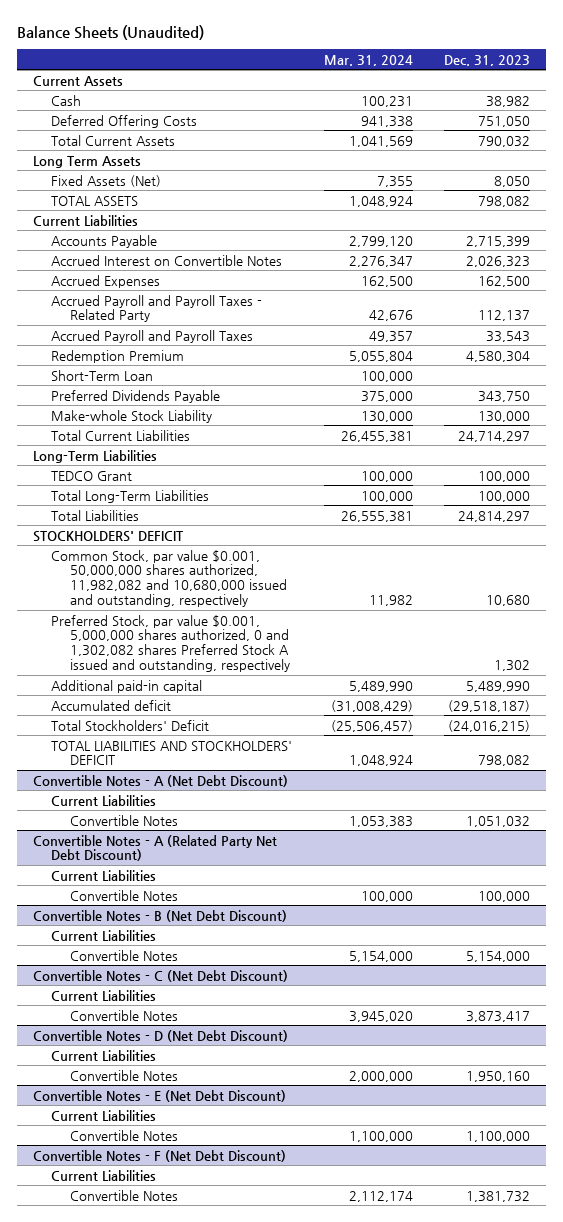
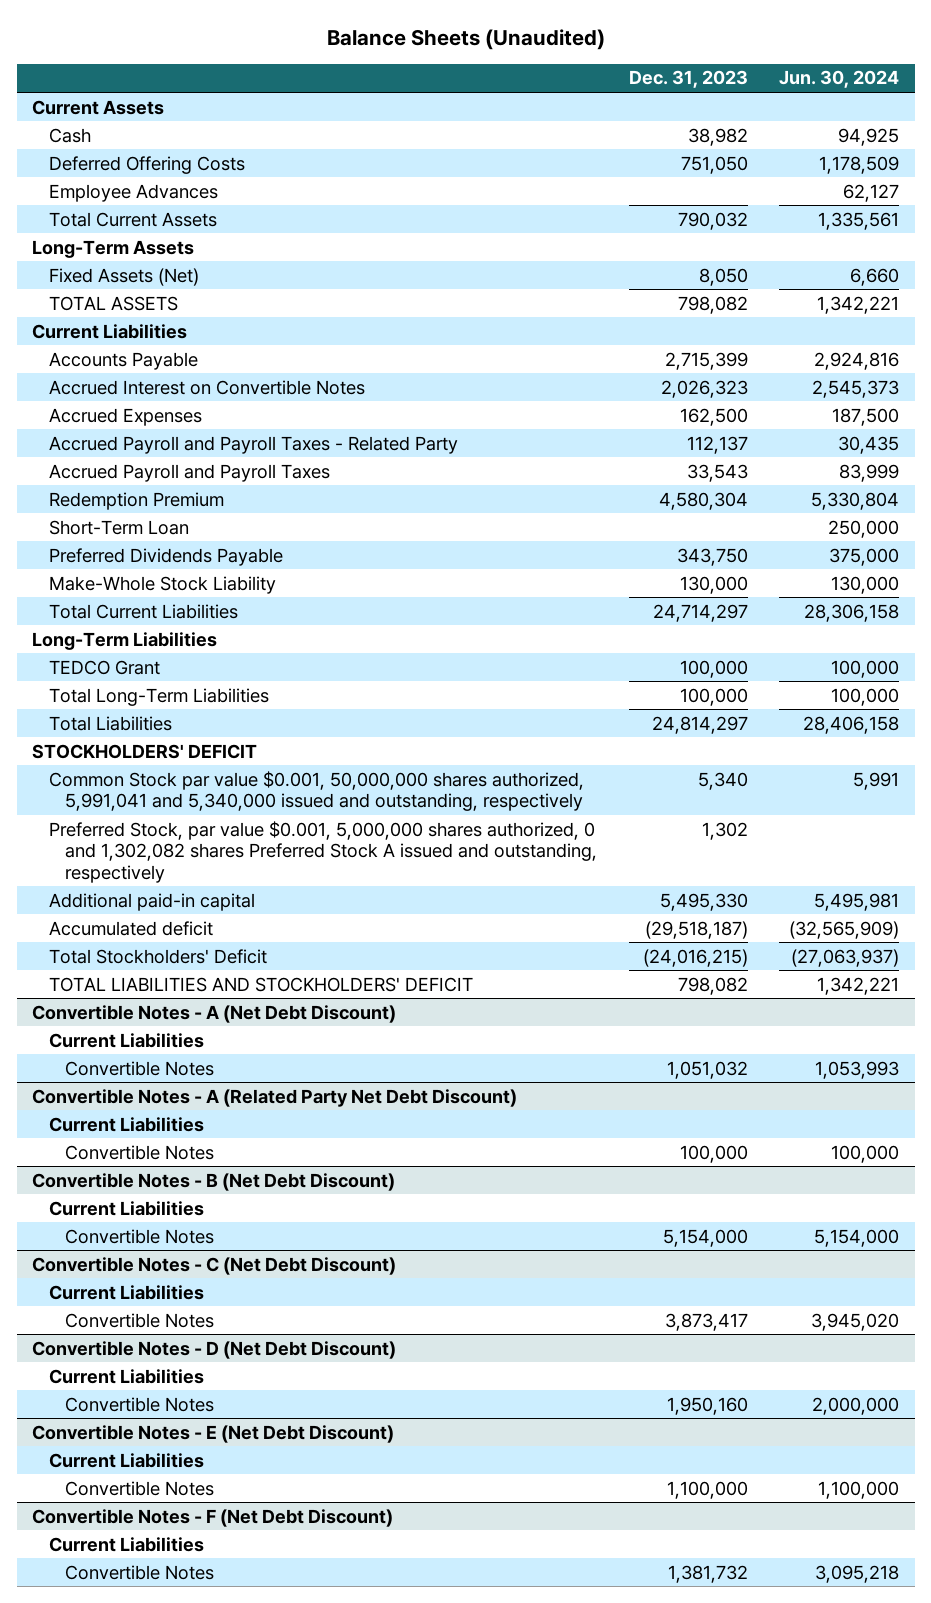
[323,54,413,66] Mar. 31, 2024 -> none
none -> [778,70,899,89] Jun. 30, 2024
none -> [48,183,218,202] Employee Advances
[32,155,141,168] Long Term Assets -> [32,239,195,258] Long-Term Assets
[51,409,213,423] Make-whole Stock Liability -> [48,575,276,594] Make-Whole Stock Liability
[51,549,287,608] Common Stock, par value $0.001, 50,000,000 shares authorized, 11,982,082 and 10,680,000 issued and outstanding, respectively -> [48,770,584,812] Common Stock par value $0.001, 50,000,000 shares authorized, 5,991,041 and 5,340,000 issued and outstanding, respectively
[485,595,530,607] 10,680 -> [697,771,748,790] 5,340
[465,680,530,692] 5,489,990 -> [659,892,748,911] 5,495,330

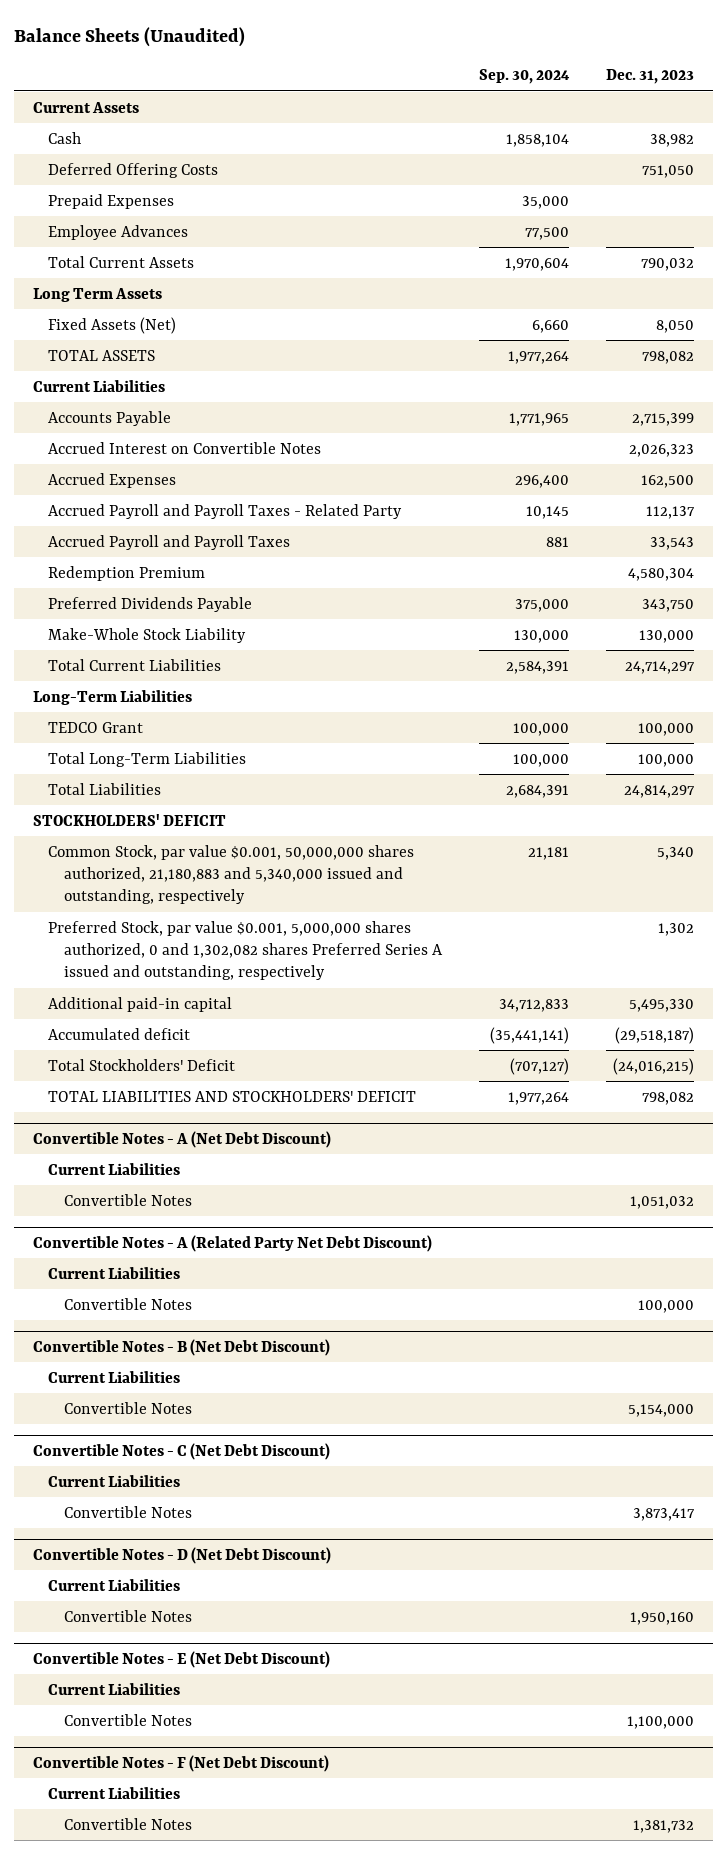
[778,70,899,89] Jun. 30, 2024 -> none
none -> [478,69,570,85] Sep. 30, 2024
none -> [48,193,175,209] Prepaid Expenses
[32,239,195,258] Long-Term Assets -> [32,287,162,302] Long Term Assets
[48,519,189,535] Short-Term Loan -> none
[48,770,584,812] Common Stock par value $0.001, 50,000,000 shares authorized, 5,991,041 and 5,340,000 issued and outstanding, respectively -> [48,844,415,905] Common Stock, par value $0.001, 50,000,000 shares authorized, 21,180,883 and 5,340,000 issued and outstanding, respectively
[48,820,598,883] Preferred Stock, par value $0.001, 5,000,000 shares authorized, 0 and 1,302,082 shares Preferred Stock A issued and outstanding, respectively -> [48,920,443,981] Preferred Stock, par value $0.001, 5,000,000 shares authorized, 0 and 1,302,082 shares Preferred Series A issued and outstanding, respectively

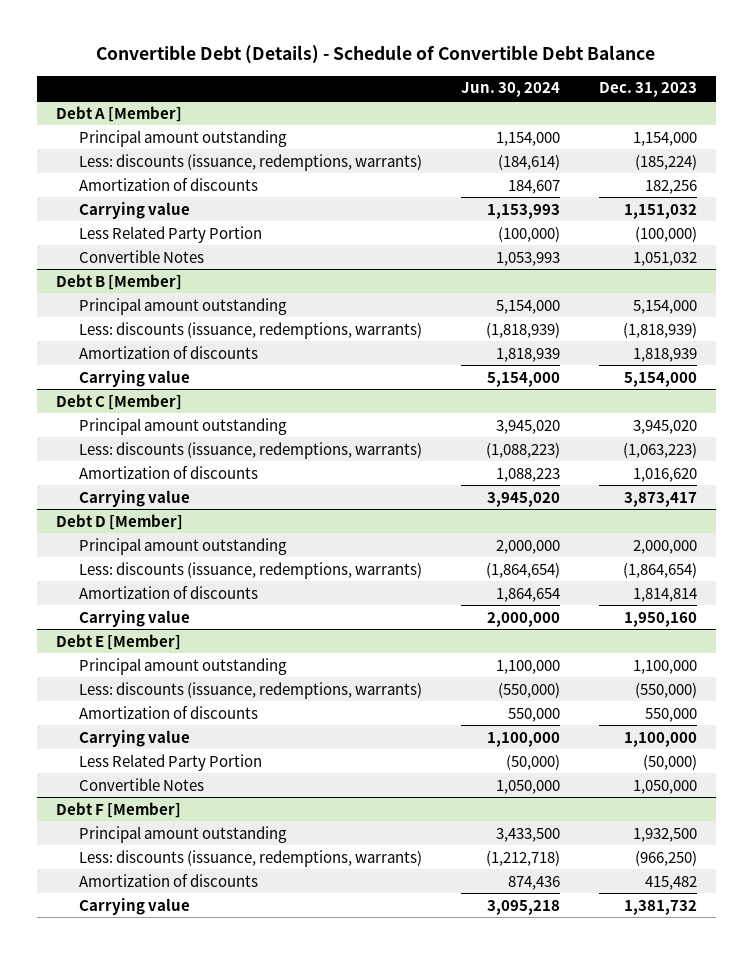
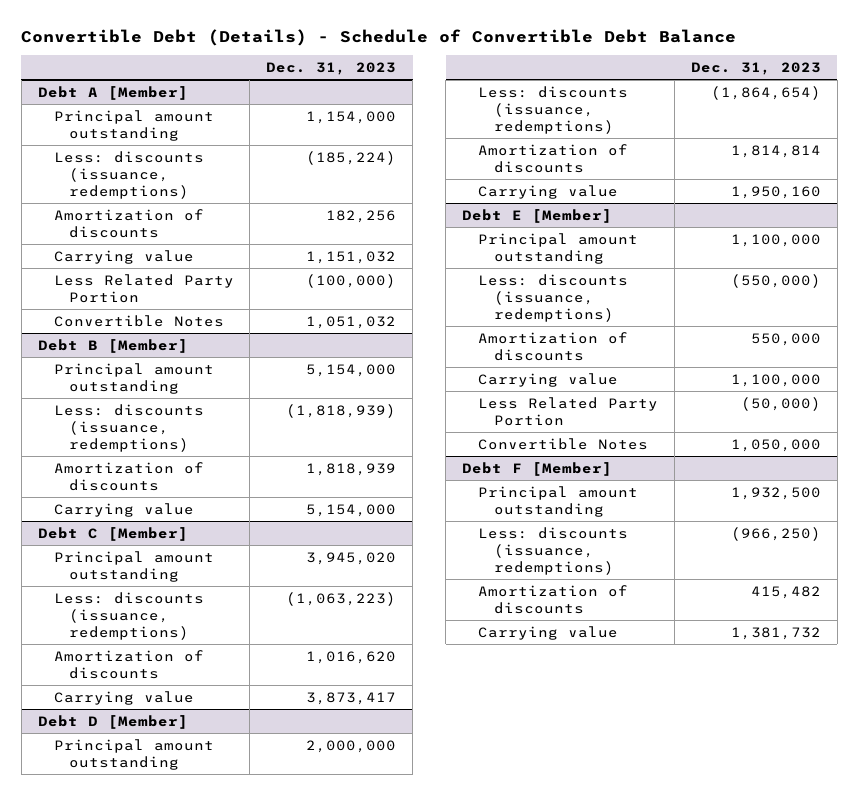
[461,82,561,98] Jun. 30, 2024 -> none
[79,153,423,171] Less: discounts (issuance, redemptions, warrants) -> [53,150,204,199] Less: discounts (issuance, redemptions)
[79,321,423,339] Less: discounts (issuance, redemptions, warrants) -> [53,403,204,452] Less: discounts (issuance, redemptions)
[79,441,423,459] Less: discounts (issuance, redemptions, warrants) -> [53,591,204,640] Less: discounts (issuance, redemptions)
[79,561,423,579] Less: discounts (issuance, redemptions, warrants) -> [478,85,629,134] Less: discounts (issuance, redemptions)
[79,681,423,699] Less: discounts (issuance, redemptions, warrants) -> [478,273,629,322] Less: discounts (issuance, redemptions)
[79,849,423,867] Less: discounts (issuance, redemptions, warrants) -> [478,526,629,575] Less: discounts (issuance, redemptions)

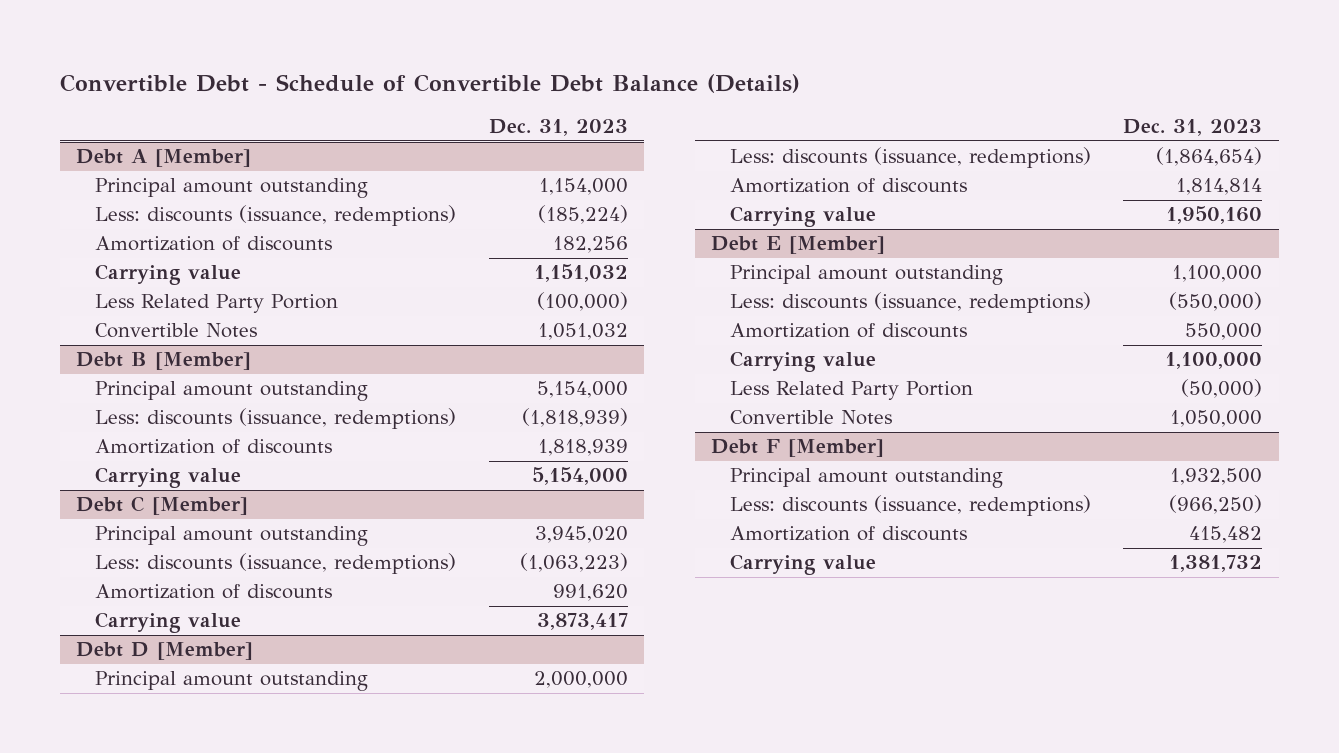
[21,29,737,47] Convertible Debt (Details) - Schedule of Convertible Debt Balance -> [59,74,800,94] Convertible Debt - Schedule of Convertible Debt Balance (Details)
[306,650,397,664] 1,016,620 -> [552,584,628,602] 991,620

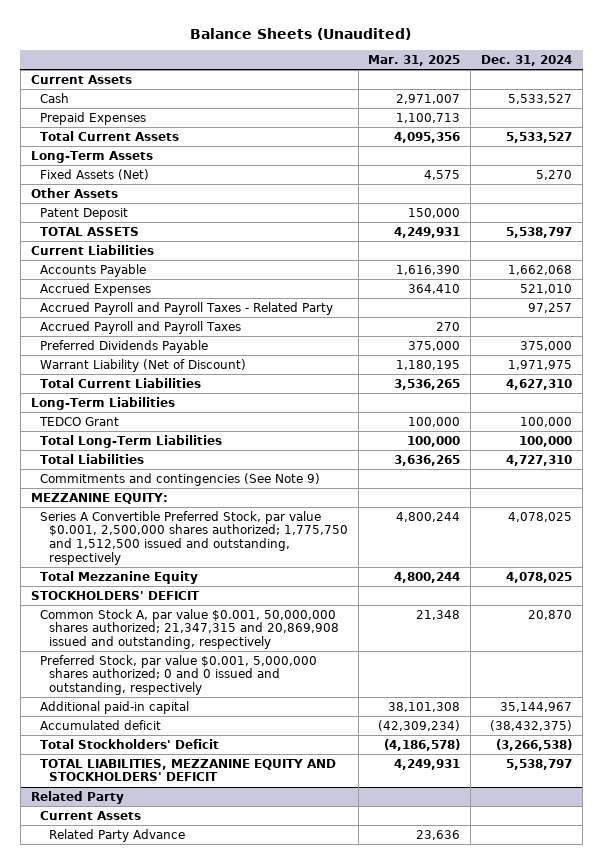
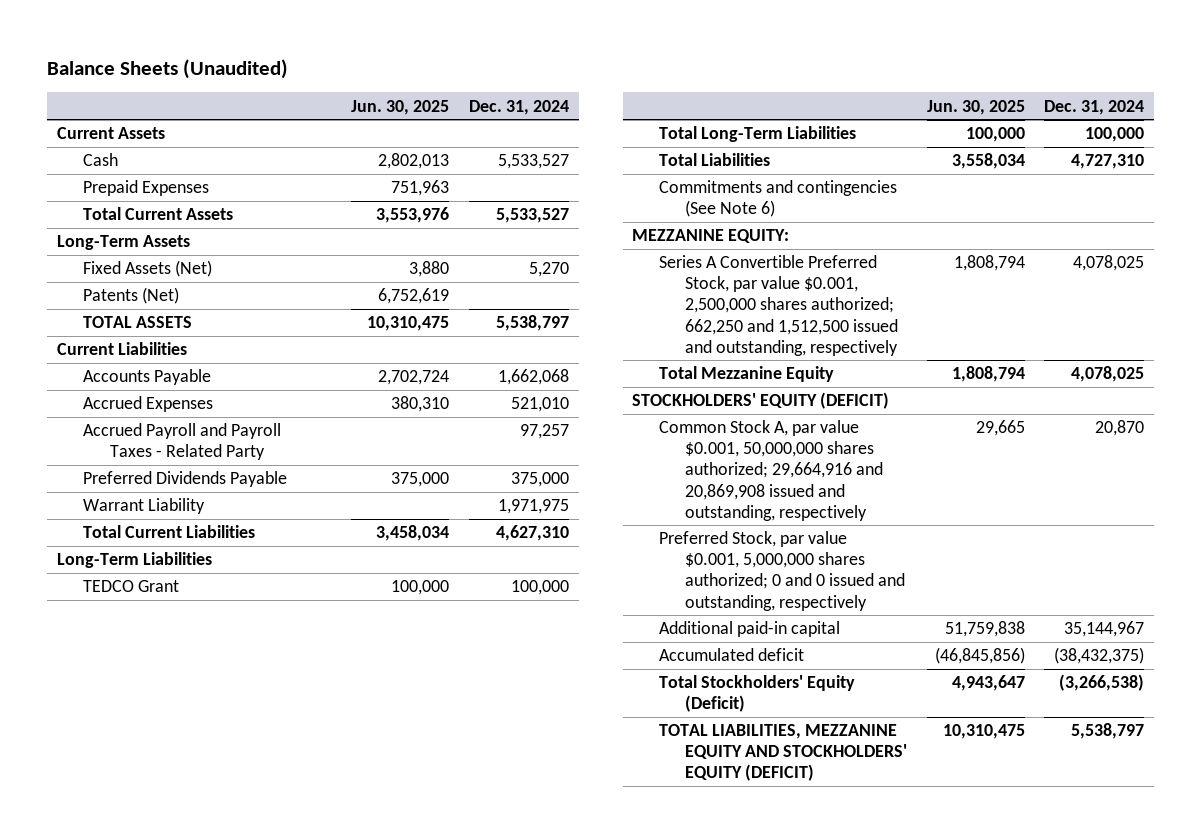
[368,55,461,67] Mar. 31, 2025 -> none
none -> [351,99,450,115] Jun. 30, 2025
[30,187,118,198] Other Assets -> none
[39,207,128,220] Patent Deposit -> [83,287,180,305] Patents (Net)
[39,320,241,334] Accrued Payroll and Payroll Taxes -> none
[39,358,246,372] Warrant Liability (Net of Discount) -> [83,498,206,515] Warrant Liability
[39,472,320,486] Commitments and contingencies (See Note 9) -> [658,180,897,218] Commitments and contingencies (See Note 6)
[39,510,348,565] Series A Convertible Preferred Stock, par value $0.001, 2,500,000 shares authorized; 1,775,750 and 1,512,500 issued and outstanding, respectively -> [658,255,899,356] Series A Convertible Preferred Stock, par value $0.001, 2,500,000 shares authorized; 662,250 and 1,512,500 issued and outstanding, respectively
[30,590,200,600] STOCKHOLDERS' DEFICIT -> [632,392,890,410] STOCKHOLDERS' EQUITY (DEFICIT)
[39,608,339,650] Common Stock A, par value $0.001, 50,000,000 shares authorized; 21,347,315 and 20,869,908 issued and outstanding, respectively -> [658,420,884,521] Common Stock A, par value $0.001, 50,000,000 shares authorized; 29,664,916 and 20,869,908 issued and outstanding, respectively
[30,790,124,804] Related Party -> none
[39,810,141,820] Current Assets -> none
[48,828,185,842] Related Party Advance -> none
[39,738,219,749] Total Stockholders' Deficit -> [658,675,855,713] Total Stockholders' Equity (Deficit)
[39,758,336,782] TOTAL LIABILITIES, MEZZANINE EQUITY AND STOCKHOLDERS' DEFICIT -> [658,724,908,782] TOTAL LIABILITIES, MEZZANINE EQUITY AND STOCKHOLDERS' EQUITY (DEFICIT)

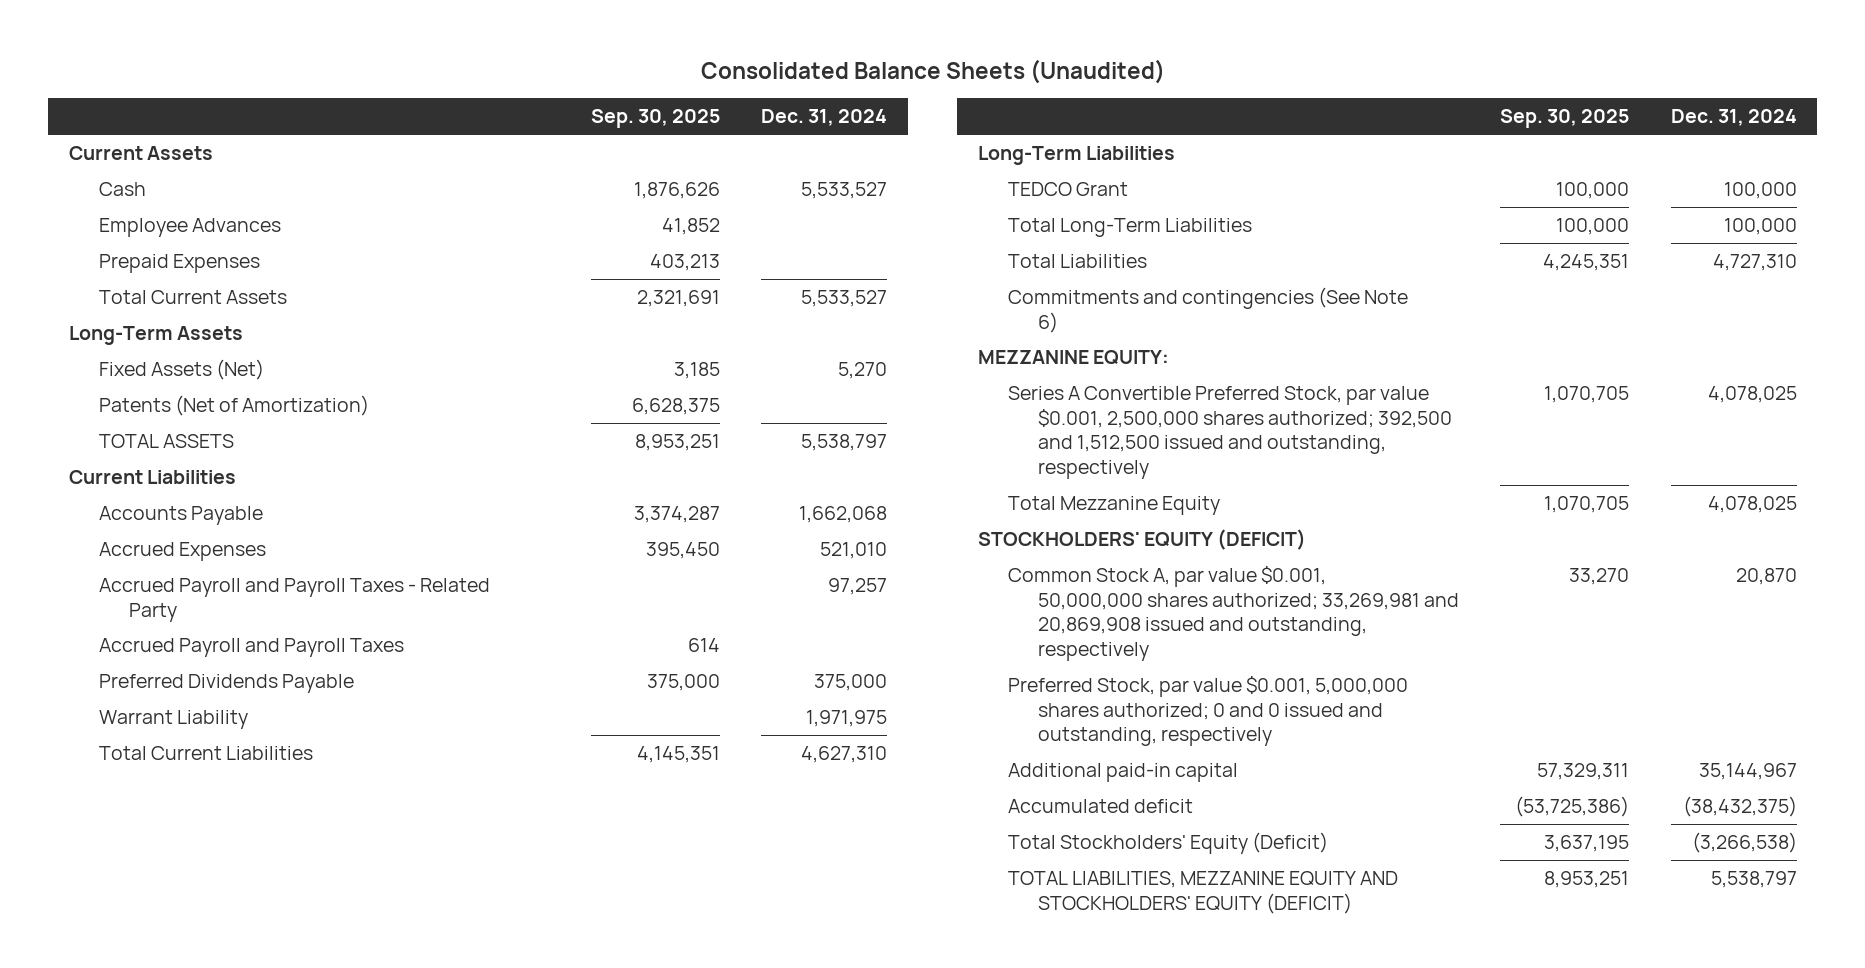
[47,58,289,79] Balance Sheets (Unaudited) -> [700,58,1165,84] Consolidated Balance Sheets (Unaudited)
[351,99,450,115] Jun. 30, 2025 -> none
none -> [591,109,721,129] Sep. 30, 2025
none -> [98,218,281,238] Employee Advances
[83,287,180,305] Patents (Net) -> [98,395,369,417] Patents (Net of Amortization)
none -> [98,638,404,658] Accrued Payroll and Payroll Taxes
[658,255,899,356] Series A Convertible Preferred Stock, par value $0.001, 2,500,000 shares authorized; 662,250 and 1,512,500 issued and outstanding, respectively -> [1008,386,1453,479] Series A Convertible Preferred Stock, par value $0.001, 2,500,000 shares authorized; 392,500 and 1,512,500 issued and outstanding, respectively
[658,420,884,521] Common Stock A, par value $0.001, 50,000,000 shares authorized; 29,664,916 and 20,869,908 issued and outstanding, respectively -> [1008,566,1460,661] Common Stock A, par value $0.001, 50,000,000 shares authorized; 33,269,981 and 20,869,908 issued and outstanding, respectively

